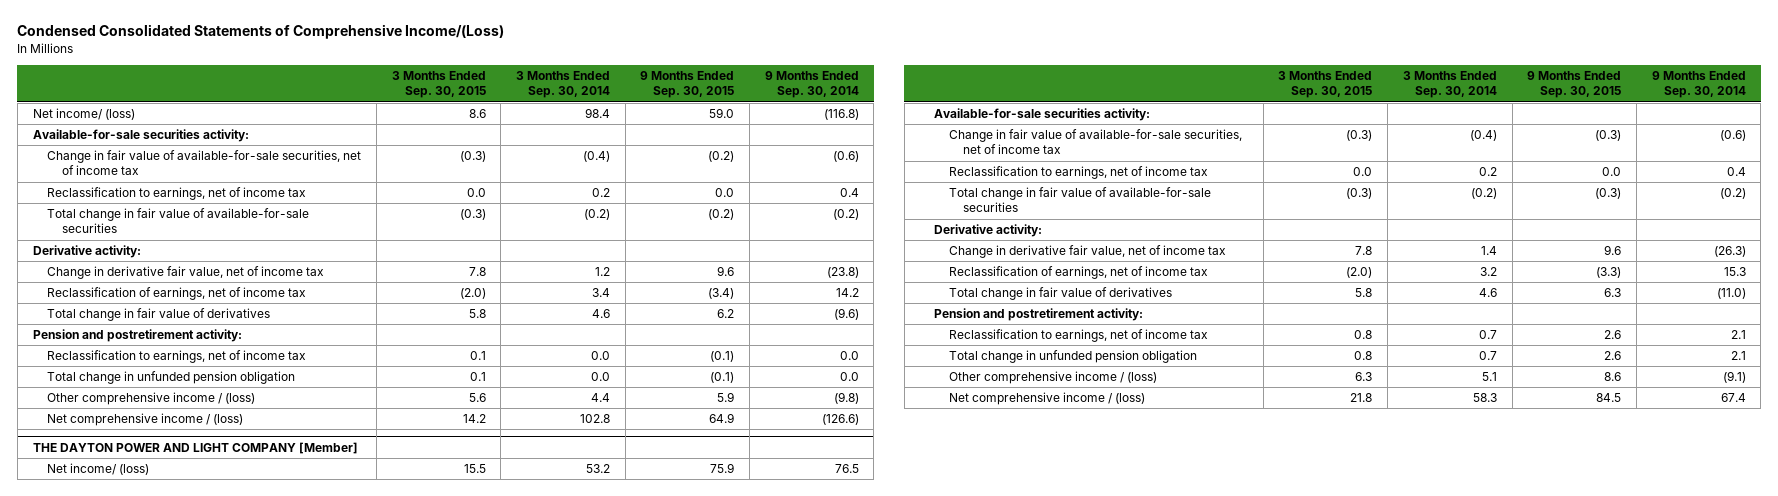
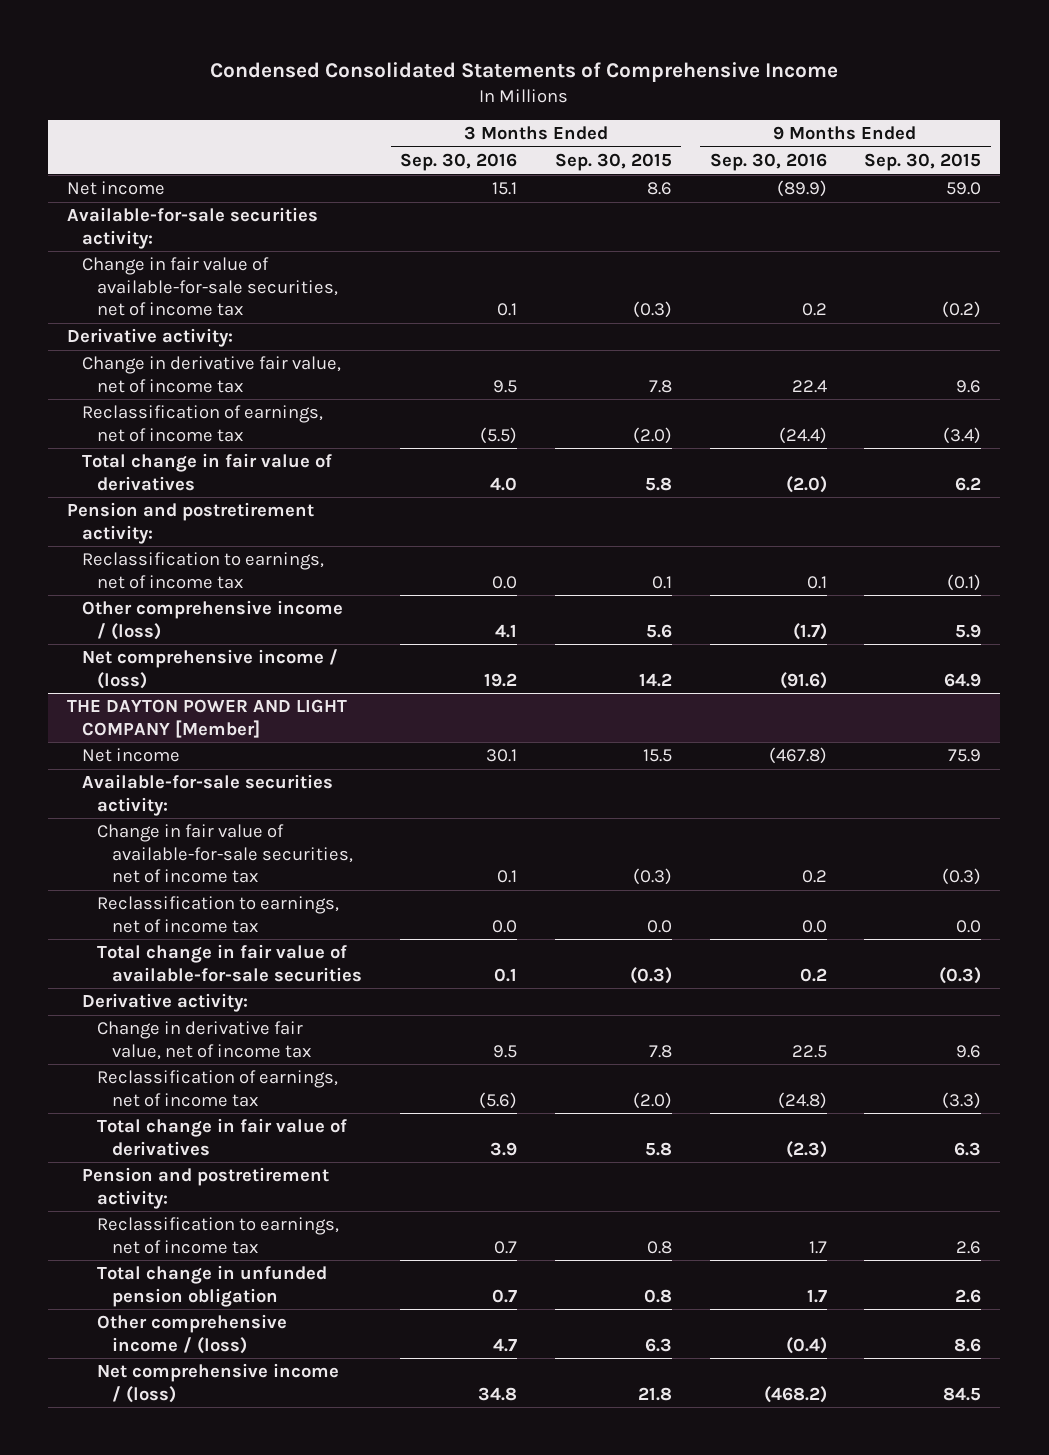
[17,24,505,40] Condensed Consolidated Statements of Comprehensive Income/(Loss) -> [210,61,839,82] Condensed Consolidated Statements of Comprehensive Income
[516,70,611,99] 3 Months Ended Sep. 30, 2014 -> none
[764,70,859,99] 9 Months Ended Sep. 30, 2014 -> none
none -> [399,153,517,172] Sep. 30, 2016
none -> [709,153,827,172] Sep. 30, 2016
[32,108,135,121] Net income/ (loss) -> [67,181,166,196] Net income
[47,187,307,201] Reclassification to earnings, net of income tax -> none
[47,208,310,234] Total change in fair value of available-for-sale securities -> none
[47,371,296,385] Total change in unfunded pension obligation -> none
[47,463,150,476] Net income/ (loss) -> [82,748,181,763] Net income

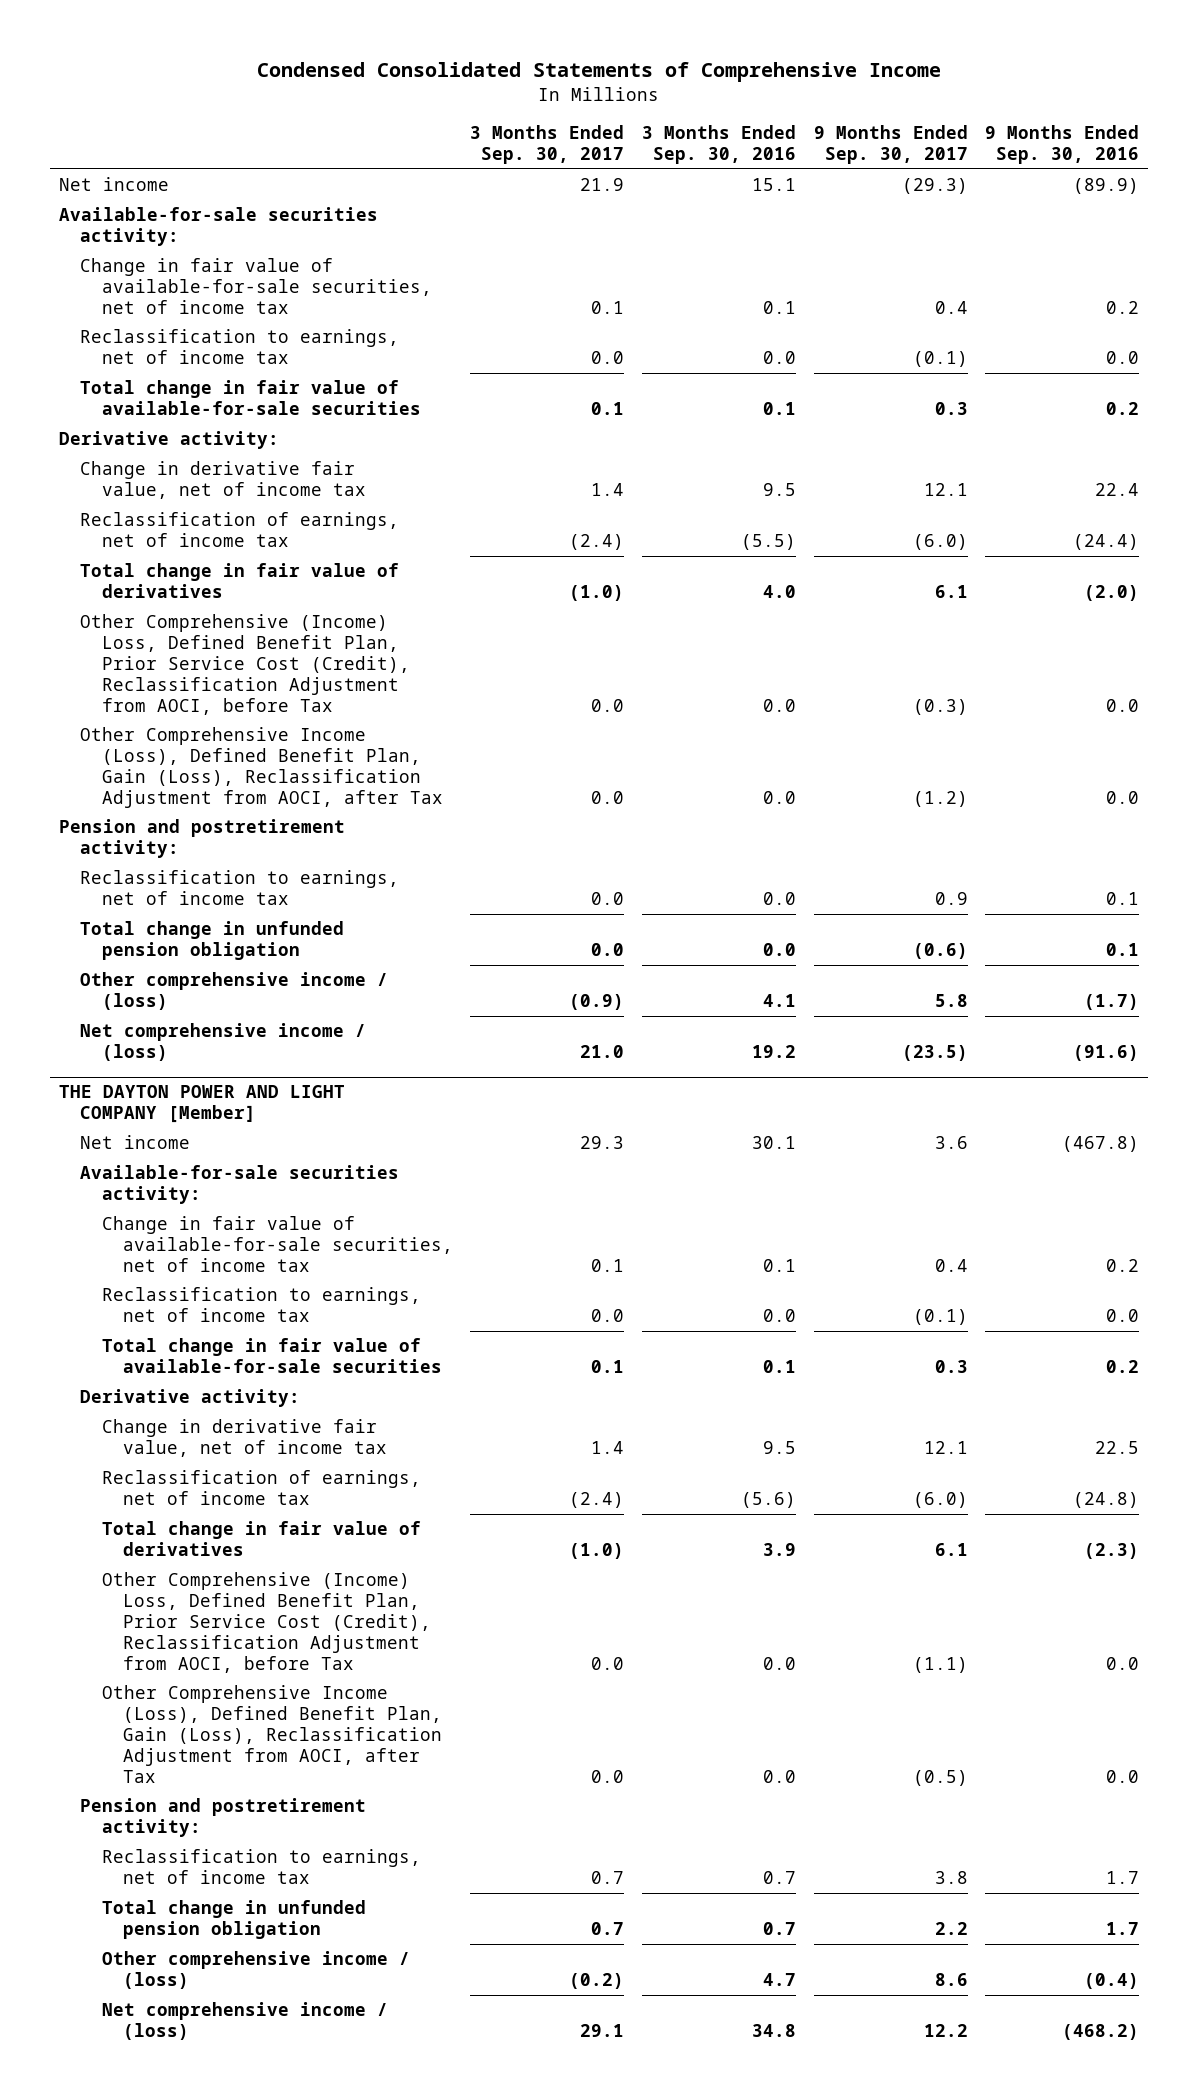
[554,153,672,172] Sep. 30, 2015 -> none
[864,153,982,172] Sep. 30, 2015 -> none
none -> [470,125,625,164] 3 Months Ended Sep. 30, 2017
none -> [813,125,968,164] 9 Months Ended Sep. 30, 2017
none -> [80,329,400,364] Reclassification to earnings, net of income tax
none -> [80,380,421,415] Total change in fair value of available-for-sale securities
none -> [80,614,410,715] Other Comprehensive (Income) Loss, Defined Benefit Plan, Prior Service Cost (Credit), Reclassification Adjustment from AOCI, before Tax
none -> [80,727,443,808] Other Comprehensive Income (Loss), Defined Benefit Plan, Gain (Loss), Reclassification Adjustment from AOCI, after Tax
none -> [80,921,345,960] Total change in unfunded pension obligation
none -> [101,1572,431,1673] Other Comprehensive (Income) Loss, Defined Benefit Plan, Prior Service Cost (Credit), Reclassification Adjustment from AOCI, before Tax
none -> [101,1685,442,1783] Other Comprehensive Income (Loss), Defined Benefit Plan, Gain (Loss), Reclassification Adjustment from AOCI, after Tax

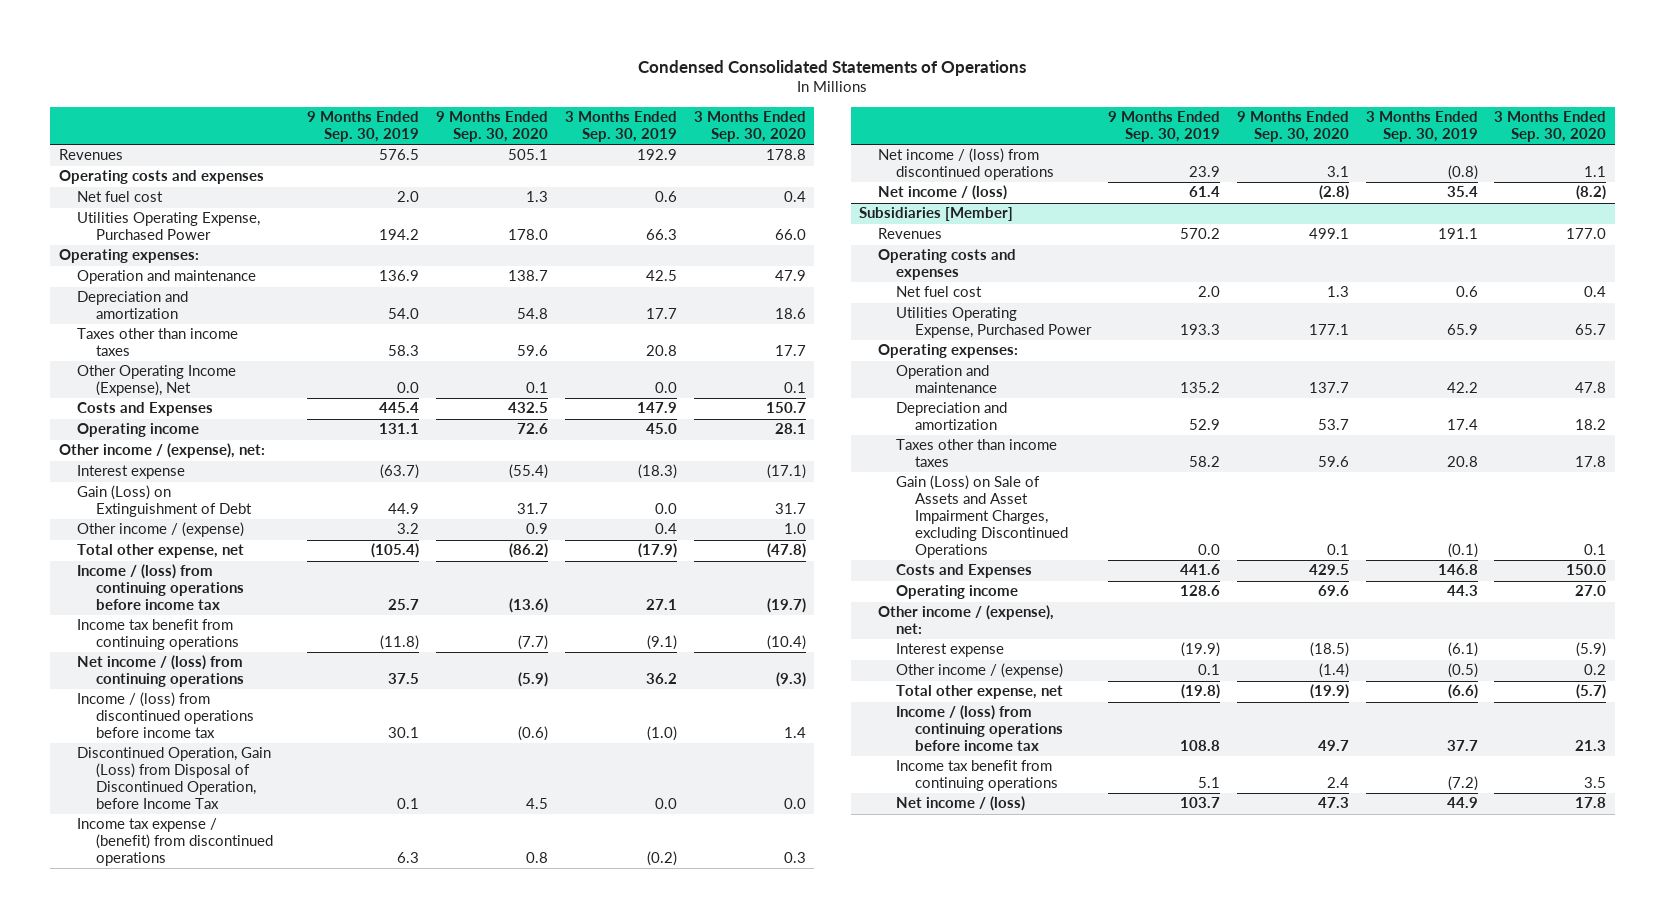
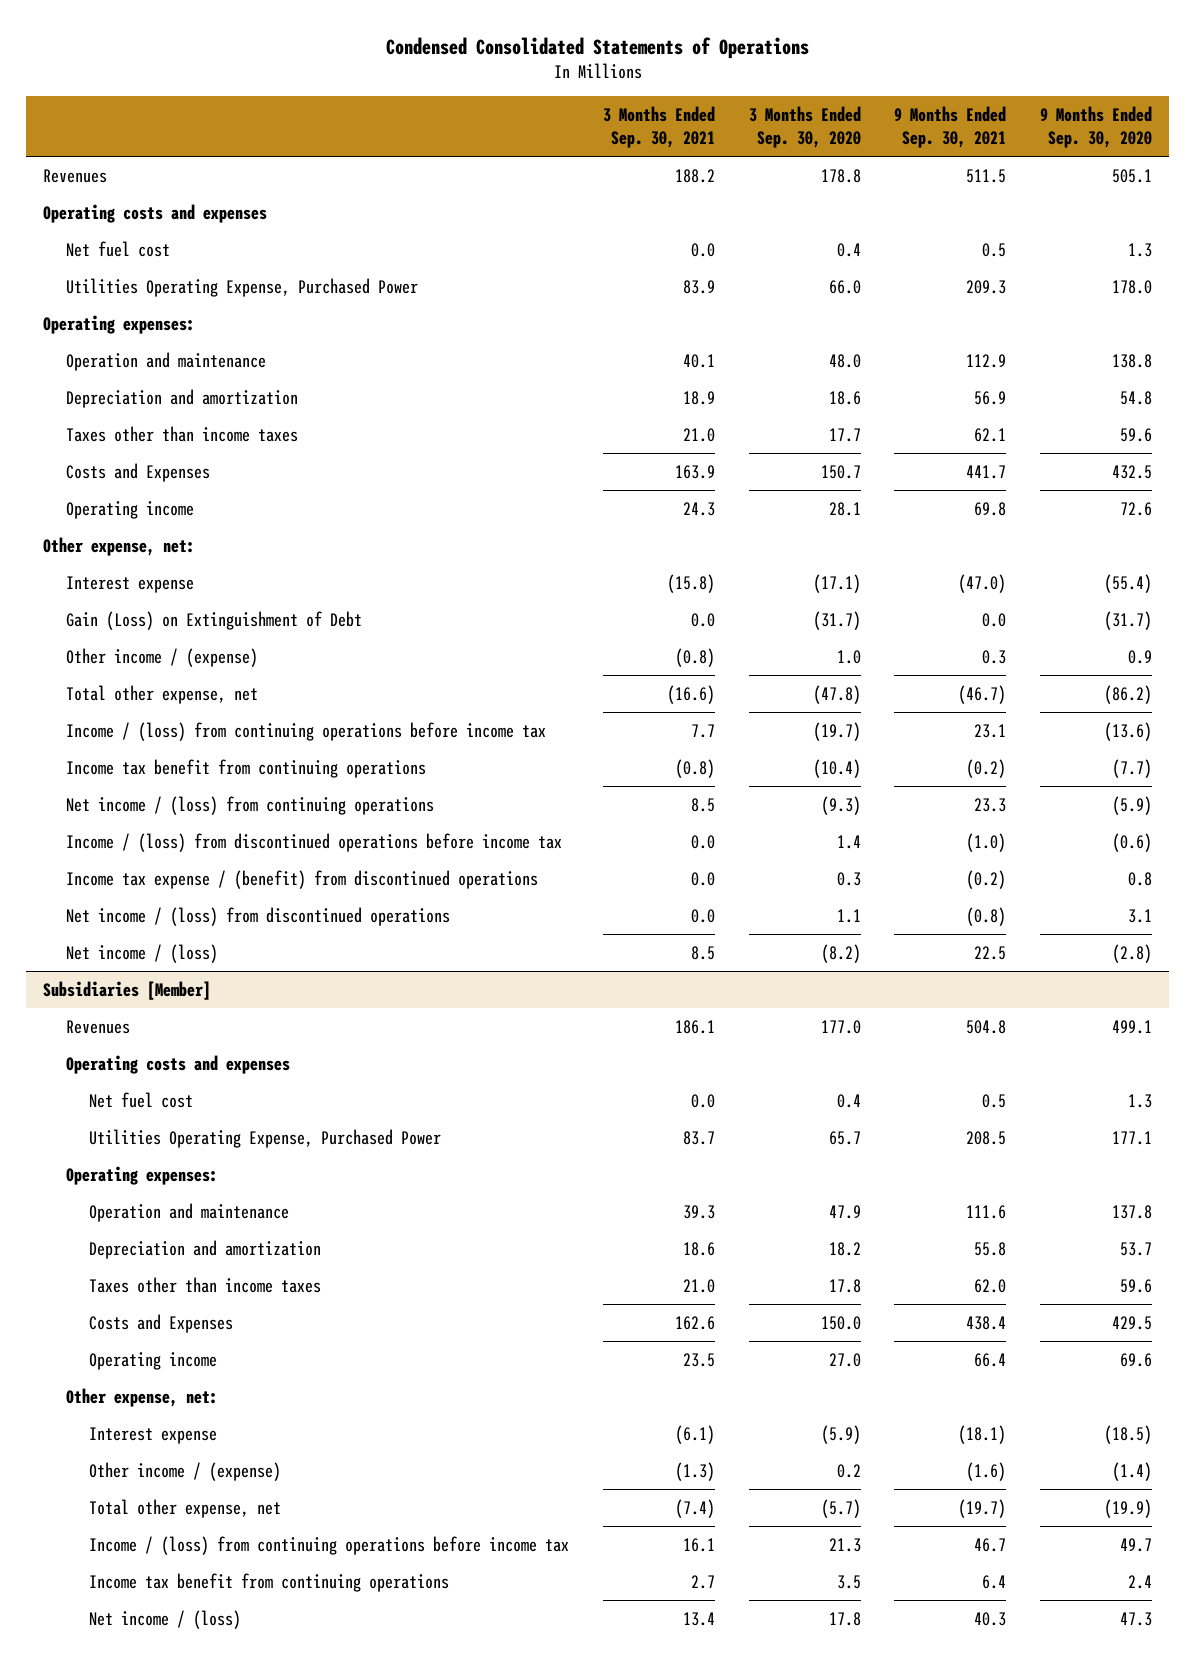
[307,111,420,143] 9 Months Ended Sep. 30, 2019 -> none
[564,111,677,143] 3 Months Ended Sep. 30, 2019 -> none
none -> [602,106,715,149] 3 Months Ended Sep. 30, 2021
none -> [894,106,1007,149] 9 Months Ended Sep. 30, 2021
[508,270,549,282] 138.7 -> [1112,353,1153,368] 138.8
[774,270,806,282] 47.9 -> [828,353,861,368] 48.0
[77,365,237,397] Other Operating Income (Expense), Net -> none
[58,443,265,459] Other income / (expense), net: -> [43,536,196,556] Other expense, net:
[517,503,549,515] 31.7 -> [1104,610,1153,630] (31.7)
[774,503,806,515] 31.7 -> [812,610,861,630] (31.7)
[77,747,272,809] Discontinued Operation, Gain (Loss) from Disposal of Discontinued Operation, before Income Tax -> none
[1308,382,1349,394] 137.7 -> [1112,1204,1153,1219] 137.8
[1575,382,1607,394] 47.8 -> [828,1204,861,1219] 47.9
[896,475,1068,558] Gain (Loss) on Sale of Assets and Asset Impairment Charges, excluding Discontinued Operations -> none
[877,605,1054,635] Other income / (expense), net: -> [66,1387,219,1407] Other expense, net:

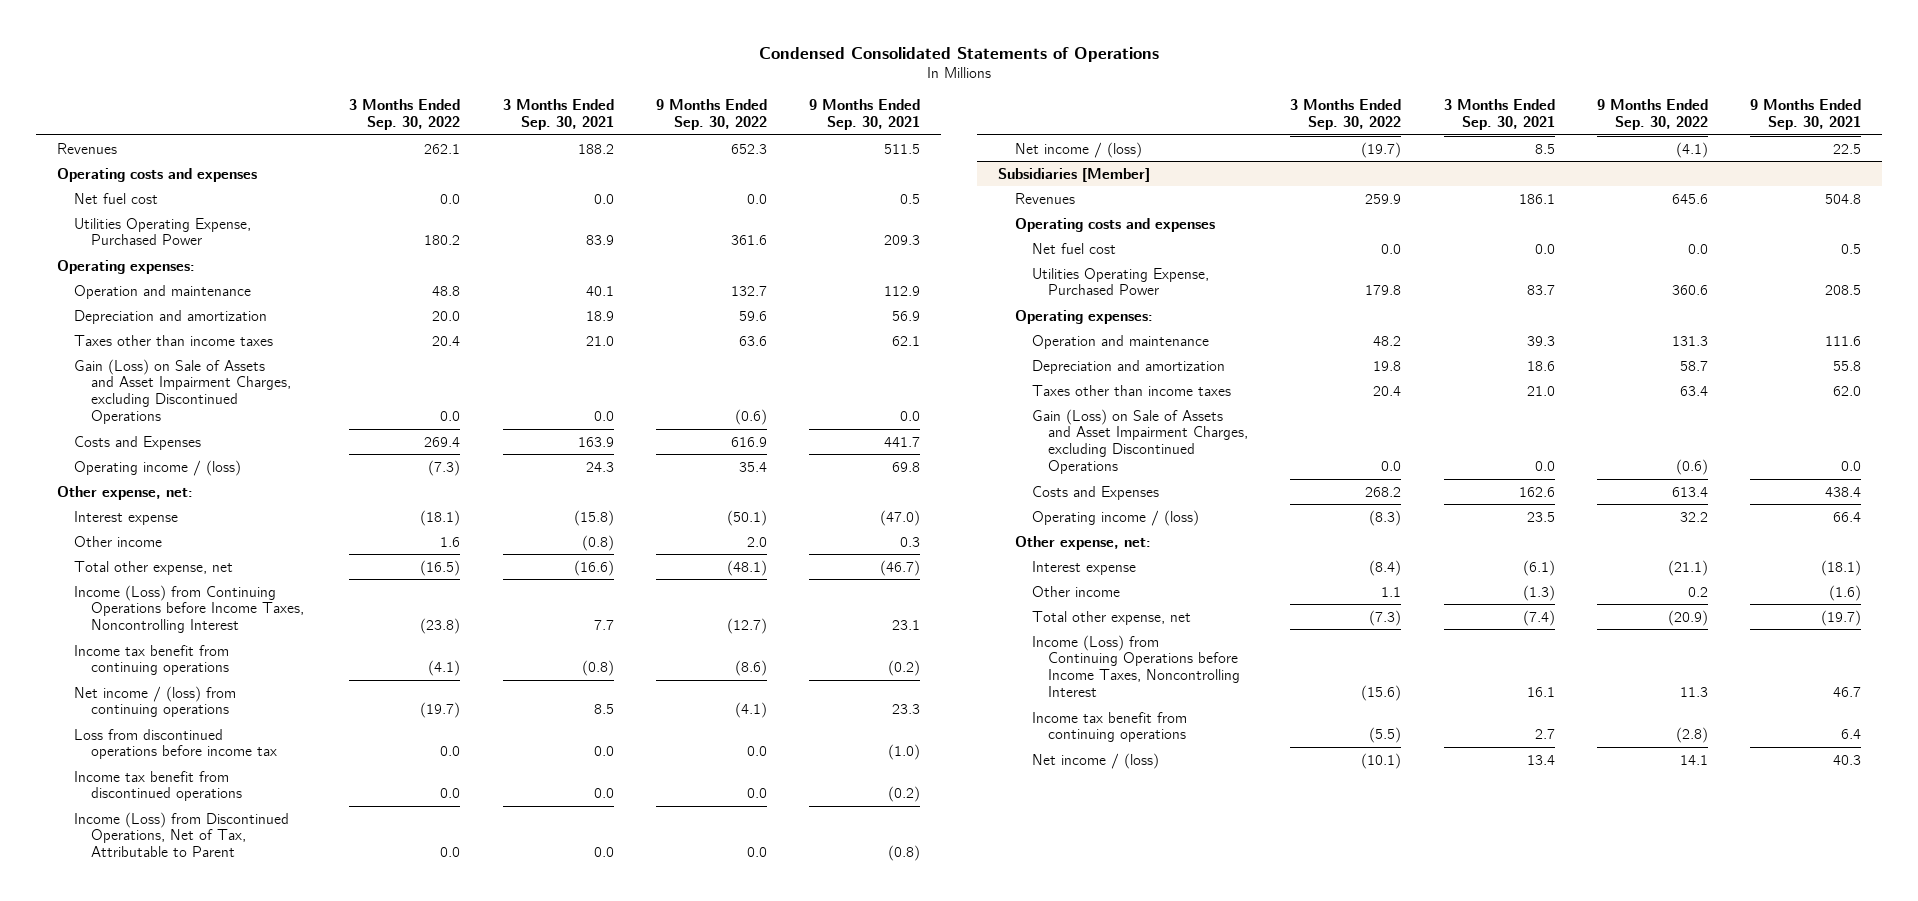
[748,106,861,149] 3 Months Ended Sep. 30, 2020 -> none
[1040,106,1153,149] 9 Months Ended Sep. 30, 2020 -> none
none -> [349,99,461,131] 3 Months Ended Sep. 30, 2022
none -> [655,99,767,131] 9 Months Ended Sep. 30, 2022
none -> [73,358,291,425] Gain (Loss) on Sale of Assets and Asset Impairment Charges, excluding Discontinued Operations
[66,500,195,519] Operating income -> [73,459,241,476] Operating income / (loss)
[66,610,363,630] Gain (Loss) on Extinguishment of Debt -> none
[66,647,259,667] Other income / (expense) -> [73,535,162,547] Other income
[66,721,547,741] Income / (loss) from continuing operations before income tax -> [73,584,304,634] Income (Loss) from Continuing Operations before Income Taxes, Noncontrolling Interest
[66,832,563,852] Income / (loss) from discontinued operations before income tax -> [73,728,277,760] Loss from discontinued operations before income tax
[66,869,539,889] Income tax expense / (benefit) from discontinued operations -> [73,770,242,802] Income tax benefit from discontinued operations
[66,906,451,926] Net income / (loss) from discontinued operations -> [73,811,289,858] Income (Loss) from Discontinued Operations, Net of Tax, Attributable to Parent
none -> [1031,408,1249,475] Gain (Loss) on Sale of Assets and Asset Impairment Charges, excluding Discontinued Operations
[88,1351,217,1370] Operating income -> [1031,509,1199,526] Operating income / (loss)
[88,1461,281,1481] Other income / (expense) -> [1031,585,1120,597] Other income
[88,1535,569,1555] Income / (loss) from continuing operations before income tax -> [1031,634,1241,698] Income (Loss) from Continuing Operations before Income Taxes, Noncontrolling Interest

